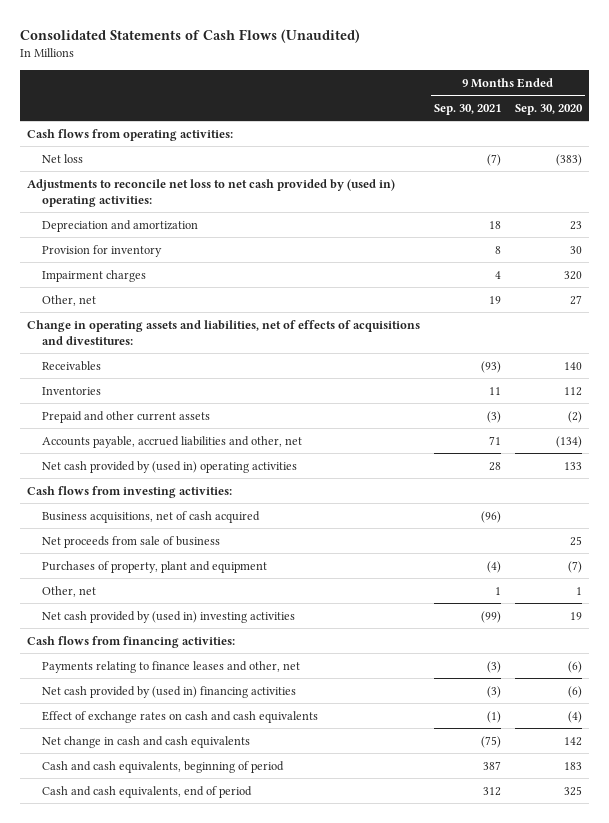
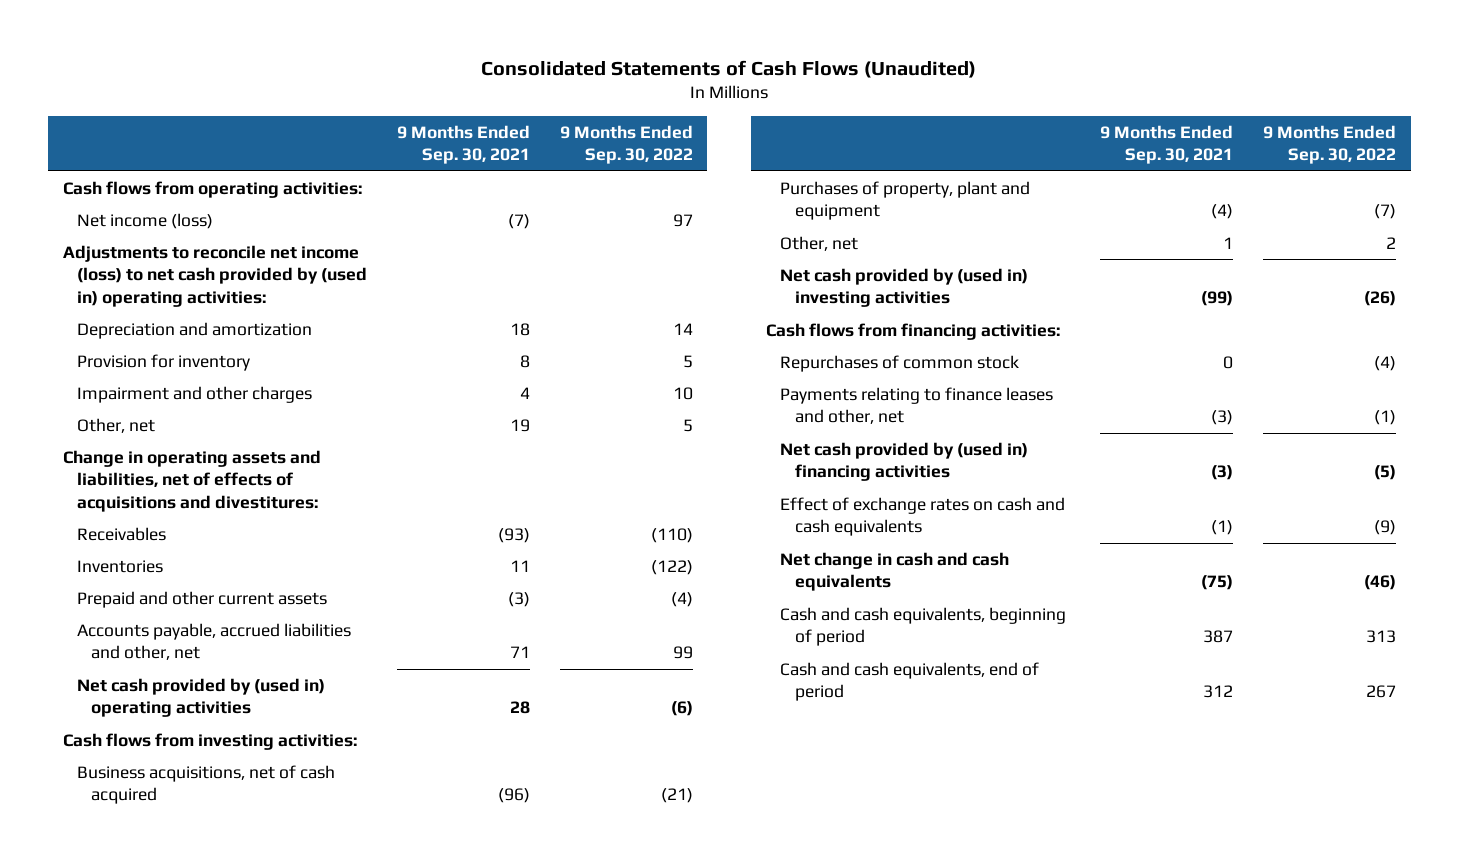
[515,103,584,115] Sep. 30, 2020 -> none
none -> [559,124,693,165] 9 Months Ended Sep. 30, 2022
[42,153,84,163] Net loss -> [76,212,213,229] Net income (loss)
[27,178,396,207] Adjustments to reconcile net loss to net cash provided by (used in) operating activities: -> [62,244,367,307] Adjustments to reconcile net income (loss) to net cash provided by (used in) operating activities:
[42,269,147,282] Impairment charges -> [76,385,312,403] Impairment and other charges
[42,535,221,548] Net proceeds from sale of business -> none
none -> [780,354,1020,372] Repurchases of common stock

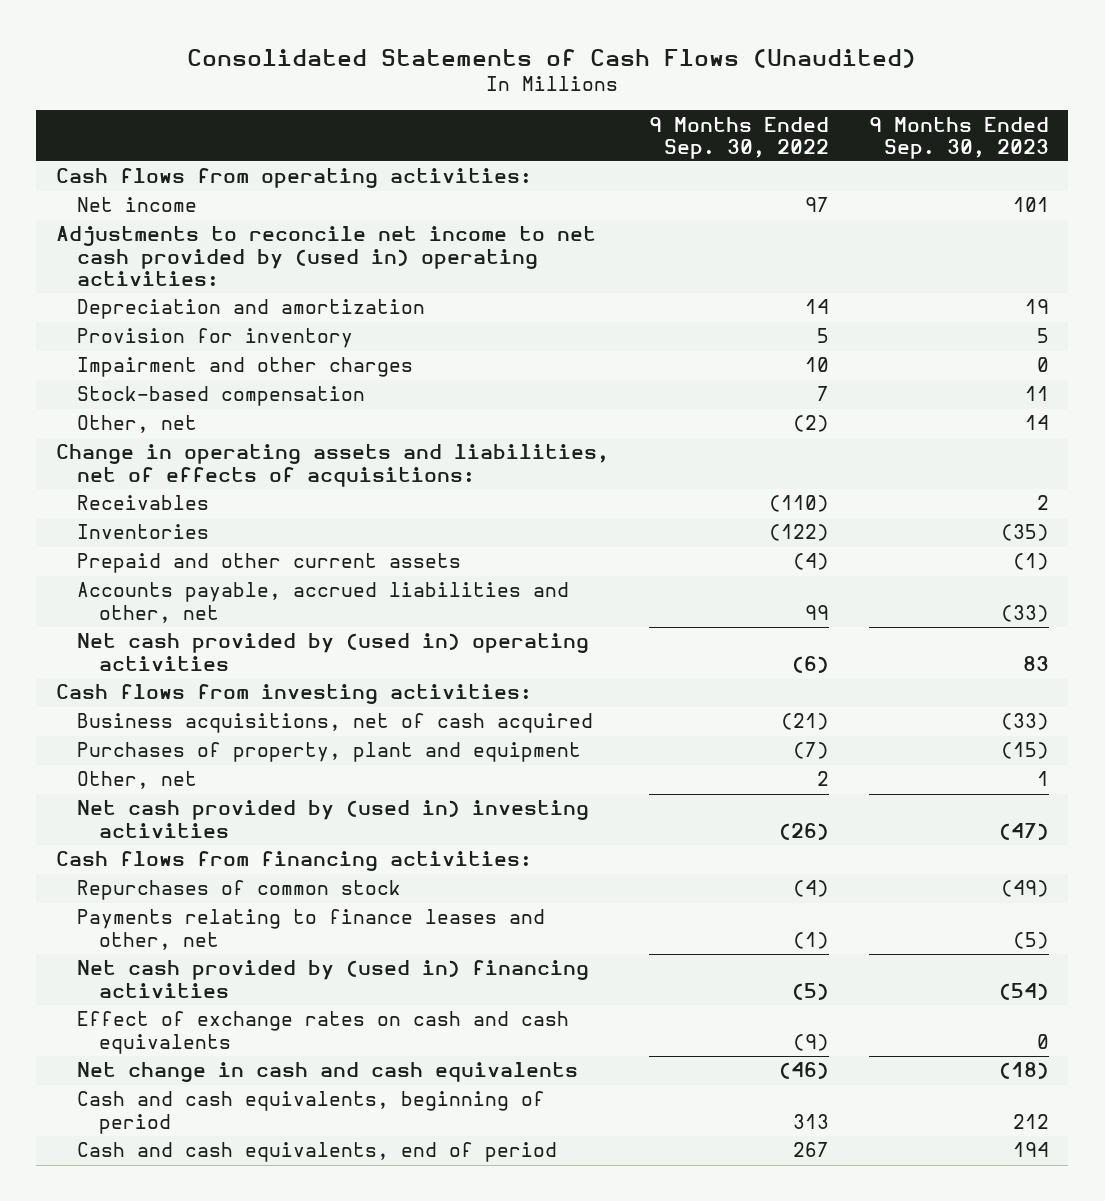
[396,124,530,165] 9 Months Ended Sep. 30, 2021 -> none
none -> [868,116,1049,159] 9 Months Ended Sep. 30, 2023
[76,212,213,229] Net income (loss) -> [77,197,198,213] Net income
[62,244,367,307] Adjustments to reconcile net income (loss) to net cash provided by (used in) operating activities: -> [56,226,597,286] Adjustments to reconcile net income to net cash provided by (used in) operating activities:
none -> [77,386,366,407] Stock-based compensation
[682,418,693,432] 5 -> [792,415,829,433] (2)
[62,449,321,512] Change in operating assets and liabilities, net of effects of acquisitions and divestitures: -> [56,444,610,487] Change in operating assets and liabilities, net of effects of acquisitions:

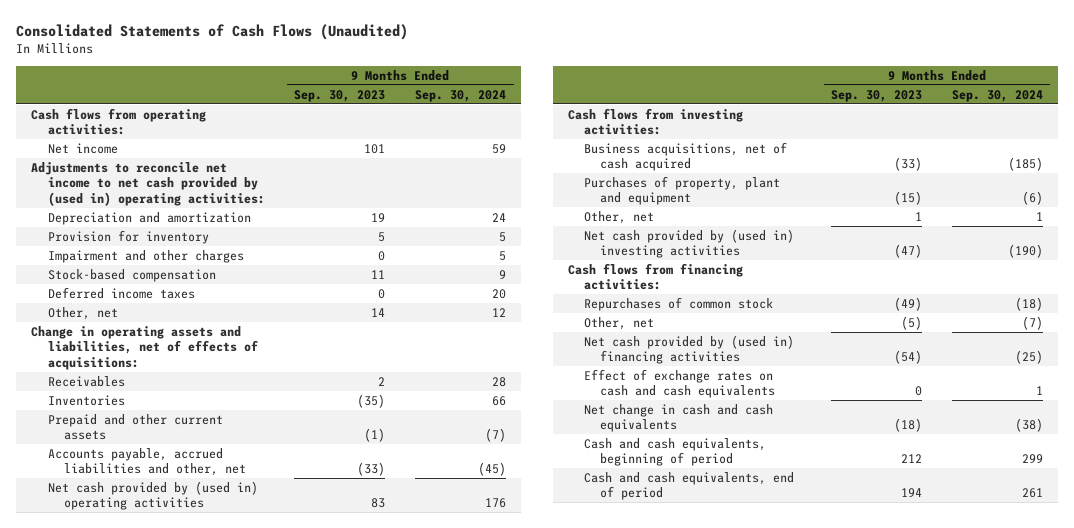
[648,116,829,159] 9 Months Ended Sep. 30, 2022 -> none
none -> [415,89,507,102] Sep. 30, 2024
none -> [47,286,195,299] Deferred income taxes
[77,909,546,950] Payments relating to finance leases and other, net -> none
none -> [584,316,655,330] Other, net

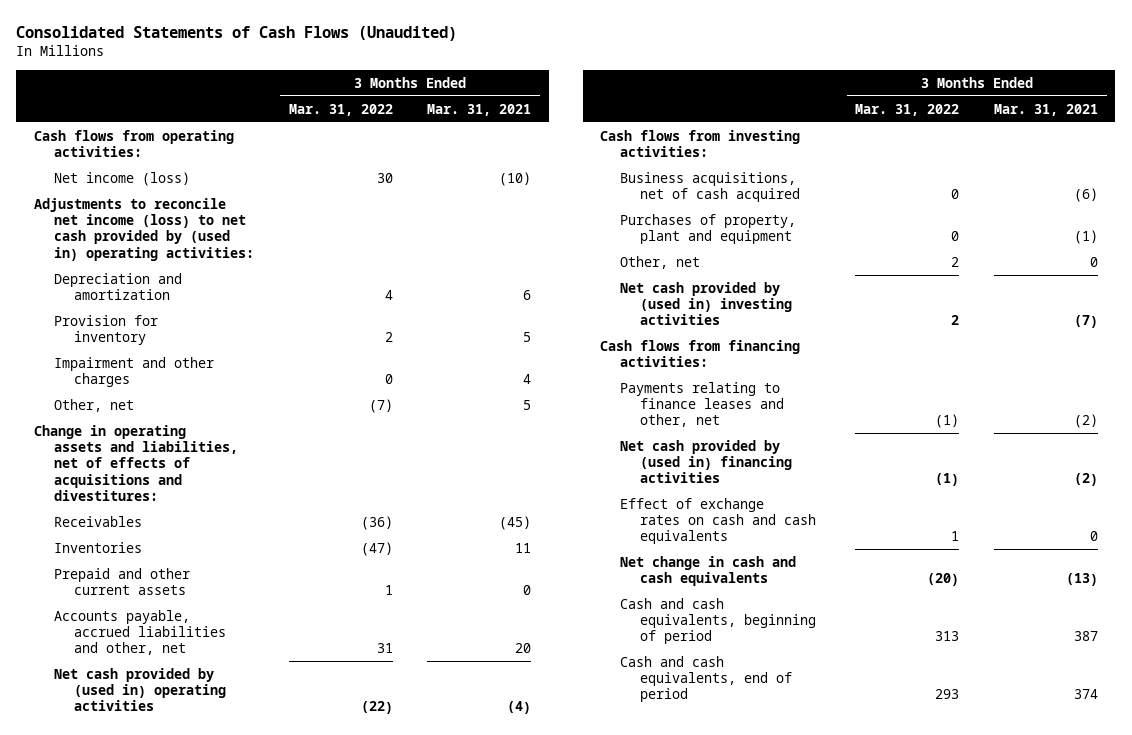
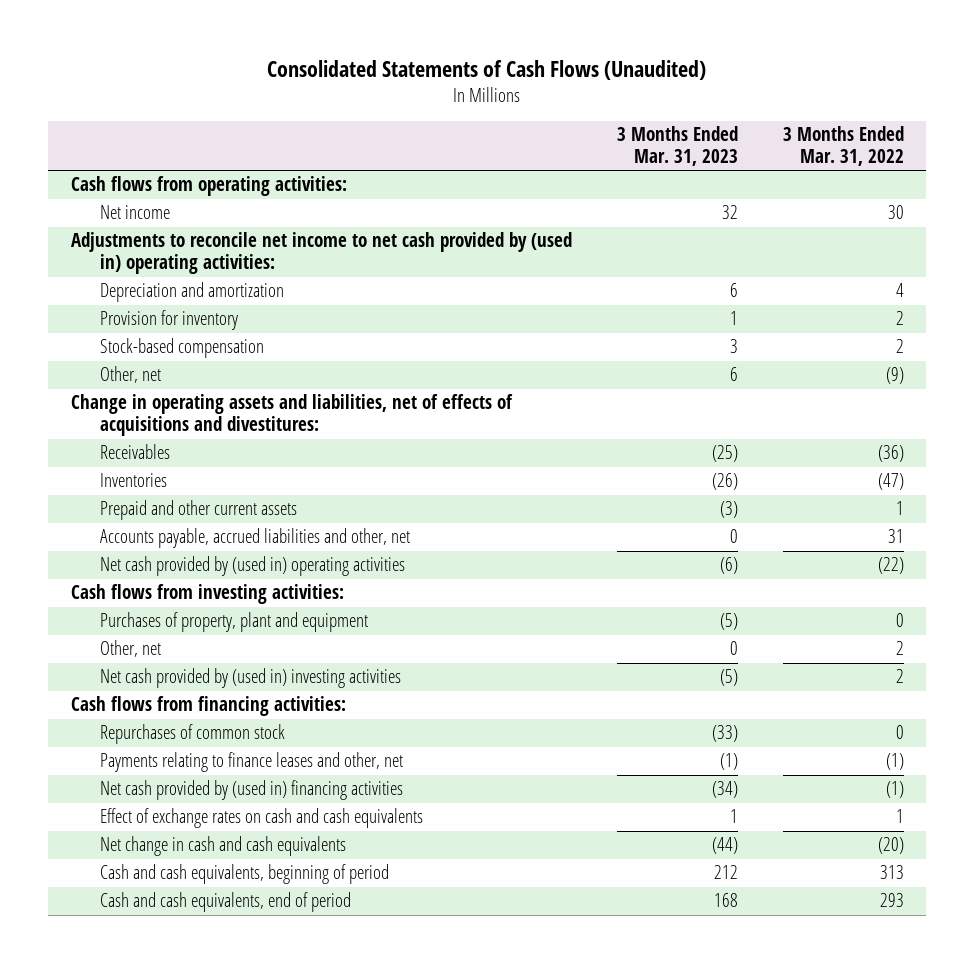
[427,103,532,116] Mar. 31, 2021 -> none
none -> [616,126,738,167] 3 Months Ended Mar. 31, 2023
[53,171,190,186] Net income (loss) -> [100,205,171,220] Net income
[33,197,254,261] Adjustments to reconcile net income (loss) to net cash provided by (used in) operating activities: -> [70,232,572,275] Adjustments to reconcile net income to net cash provided by (used in) operating activities:
[53,356,214,388] Impairment and other charges -> none
none -> [100,338,265,359] Stock-based compensation
[368,398,393,413] (7) -> [885,367,904,385] (9)
[620,171,801,203] Business acquisitions, net of cash acquired -> none
none -> [100,724,286,745] Repurchases of common stock

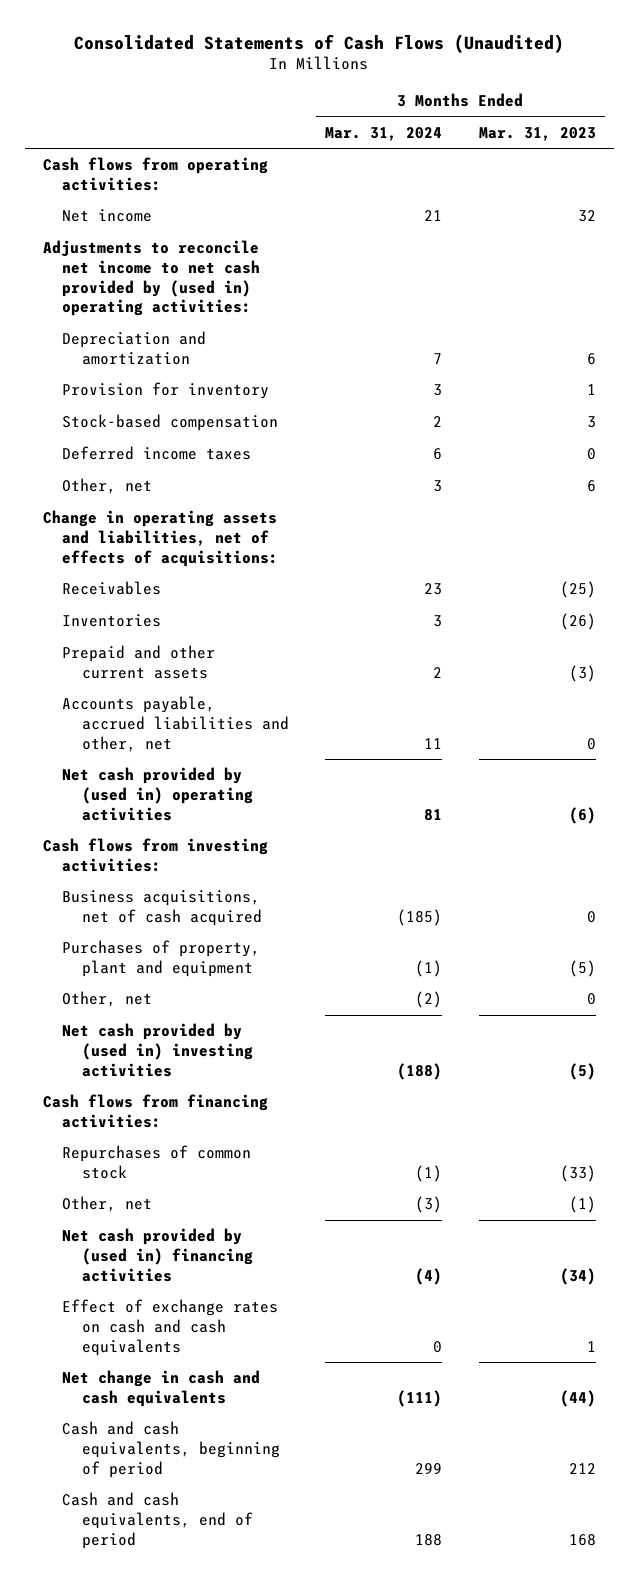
[782,126,904,167] 3 Months Ended Mar. 31, 2022 -> none
none -> [325,126,443,141] Mar. 31, 2024
none -> [62,446,252,461] Deferred income taxes
[70,394,513,437] Change in operating assets and liabilities, net of effects of acquisitions and divestitures: -> [42,510,279,567] Change in operating assets and liabilities, net of effects of acquisitions:
none -> [62,890,262,926] Business acquisitions, net of cash acquired
[100,752,404,773] Payments relating to finance leases and other, net -> none
none -> [62,1196,153,1213] Other, net

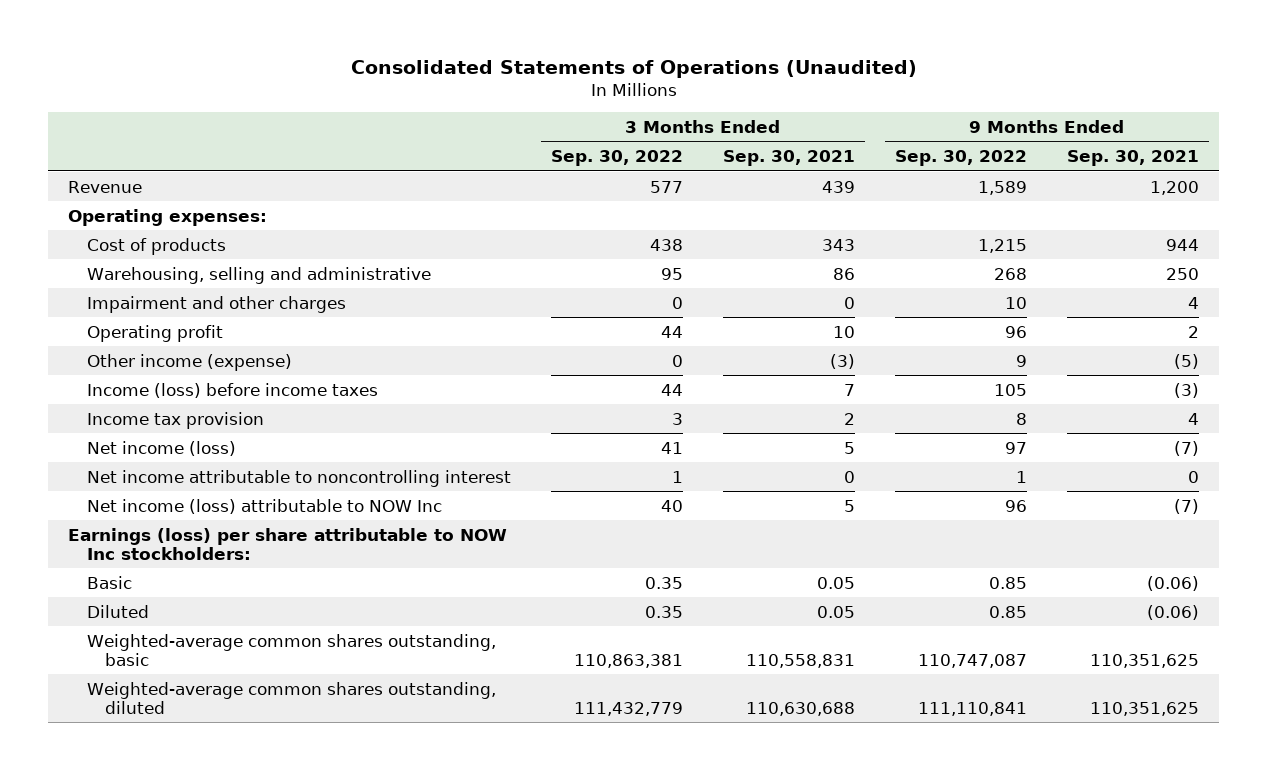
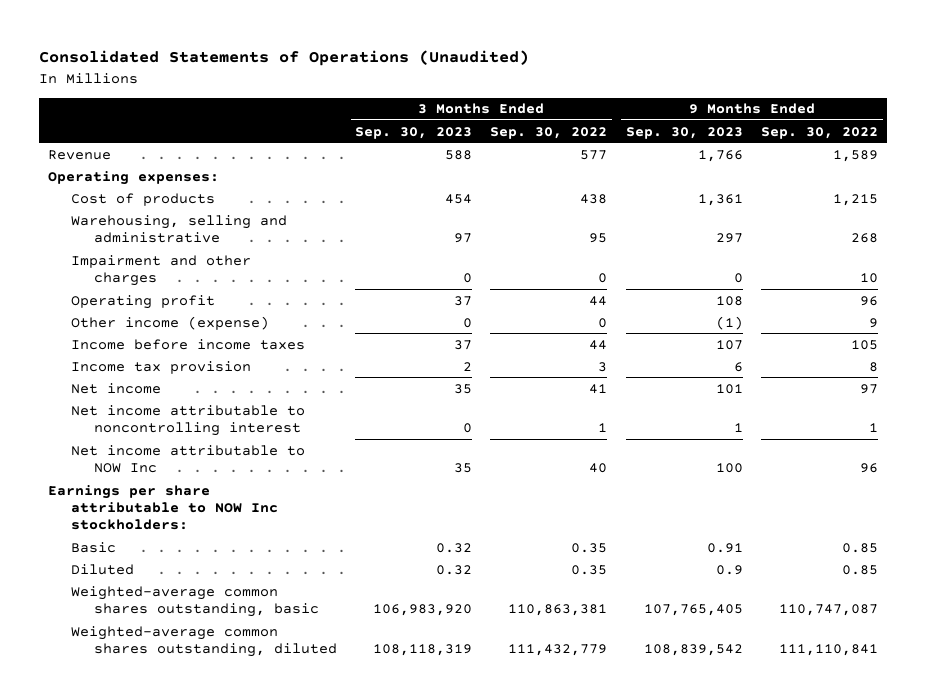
[722,150,855,167] Sep. 30, 2021 -> none
[1066,150,1199,167] Sep. 30, 2021 -> none
none -> [355,126,473,139] Sep. 30, 2023
none -> [625,126,743,139] Sep. 30, 2023
[86,382,378,398] Income (loss) before income taxes -> [71,338,306,350] Income before income taxes
[86,440,236,456] Net income (loss) -> [71,382,162,394] Net income
[86,498,442,514] Net income (loss) attributable to NOW Inc -> [71,444,306,473] Net income attributable to NOW Inc
[68,527,508,560] Earnings (loss) per share attributable to NOW Inc stockholders: -> [48,484,279,531] Earnings per share attributable to NOW Inc stockholders:

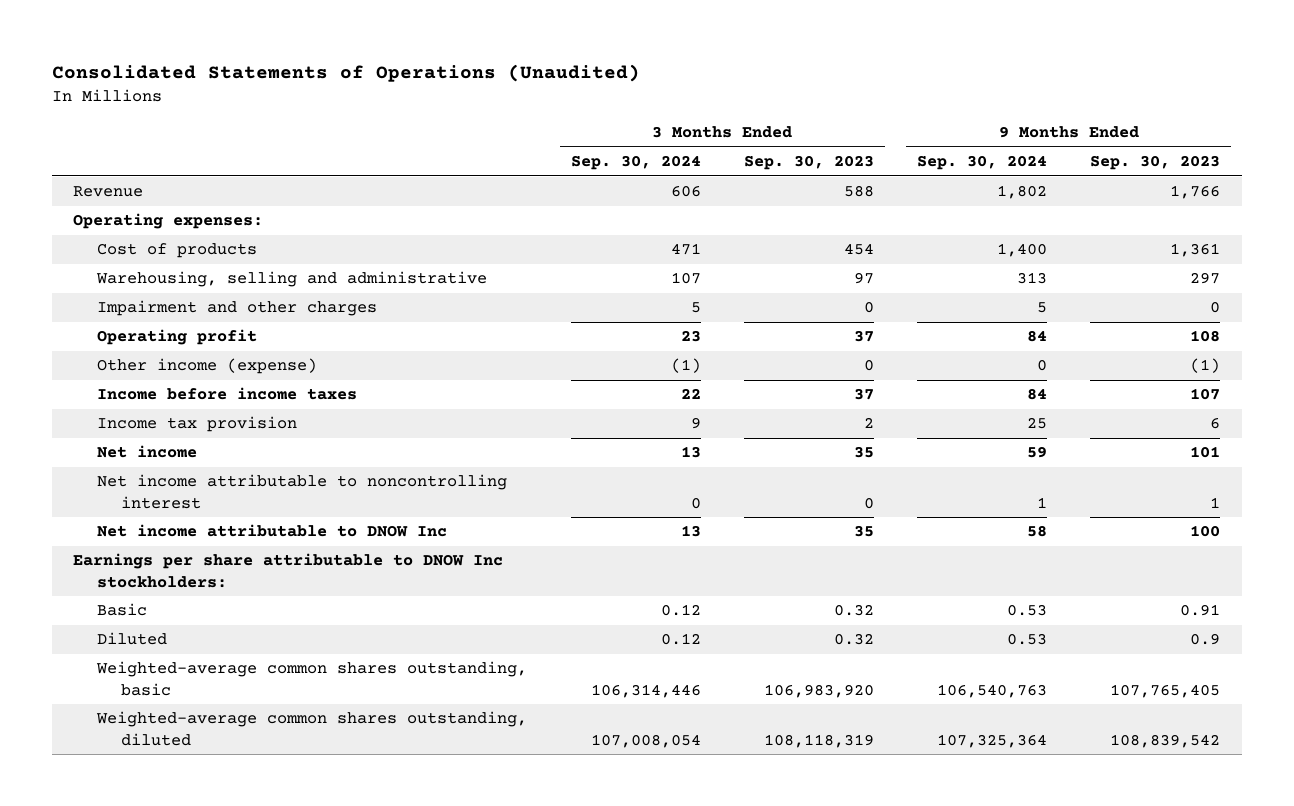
[490,126,608,139] Sep. 30, 2022 -> none
[761,126,879,139] Sep. 30, 2022 -> none
none -> [570,155,701,171] Sep. 30, 2024
none -> [917,155,1048,171] Sep. 30, 2024
[71,444,306,473] Net income attributable to NOW Inc -> [97,524,448,538] Net income attributable to DNOW Inc
[48,484,279,531] Earnings per share attributable to NOW Inc stockholders: -> [73,553,504,588] Earnings per share attributable to DNOW Inc stockholders:

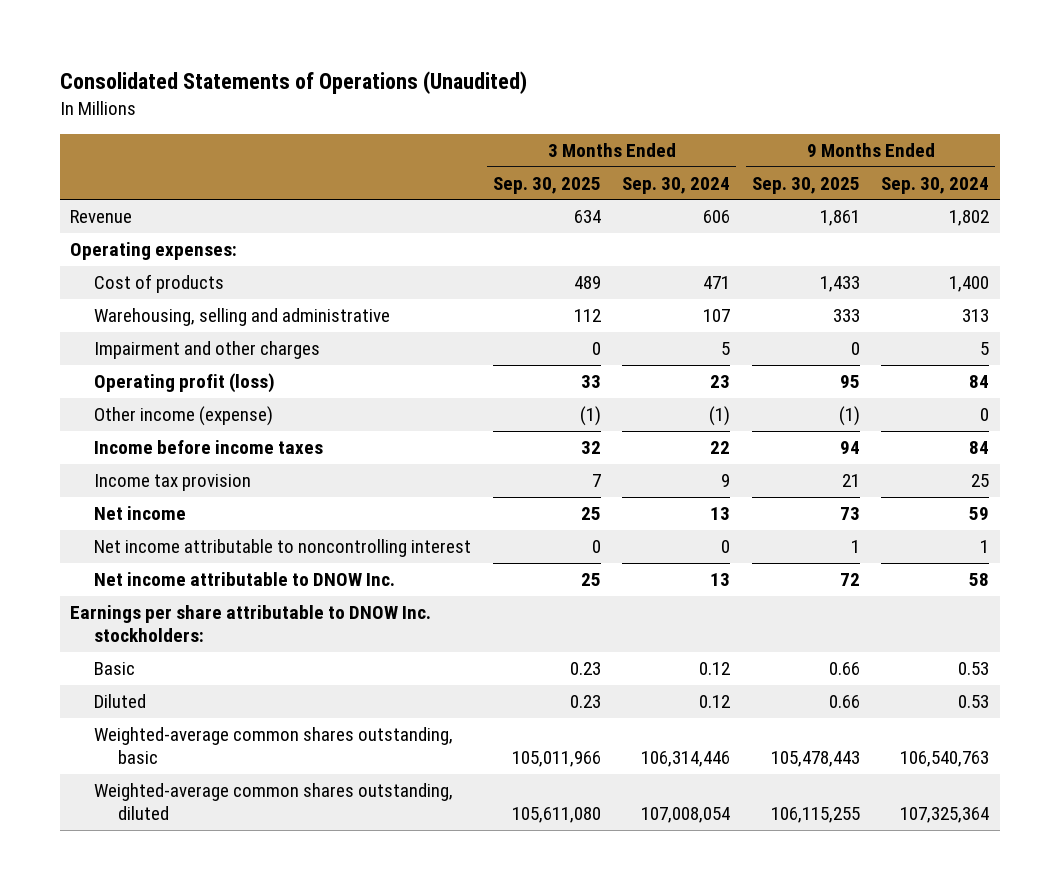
[743,155,874,171] Sep. 30, 2023 -> none
[1090,155,1221,171] Sep. 30, 2023 -> none
none -> [492,176,601,194] Sep. 30, 2025
none -> [751,176,860,194] Sep. 30, 2025
[97,329,258,346] Operating profit -> [94,373,276,394] Operating profit (loss)
[97,524,448,538] Net income attributable to DNOW Inc -> [94,572,396,587] Net income attributable to DNOW Inc.
[73,553,504,588] Earnings per share attributable to DNOW Inc stockholders: -> [70,605,432,643] Earnings per share attributable to DNOW Inc. stockholders:

